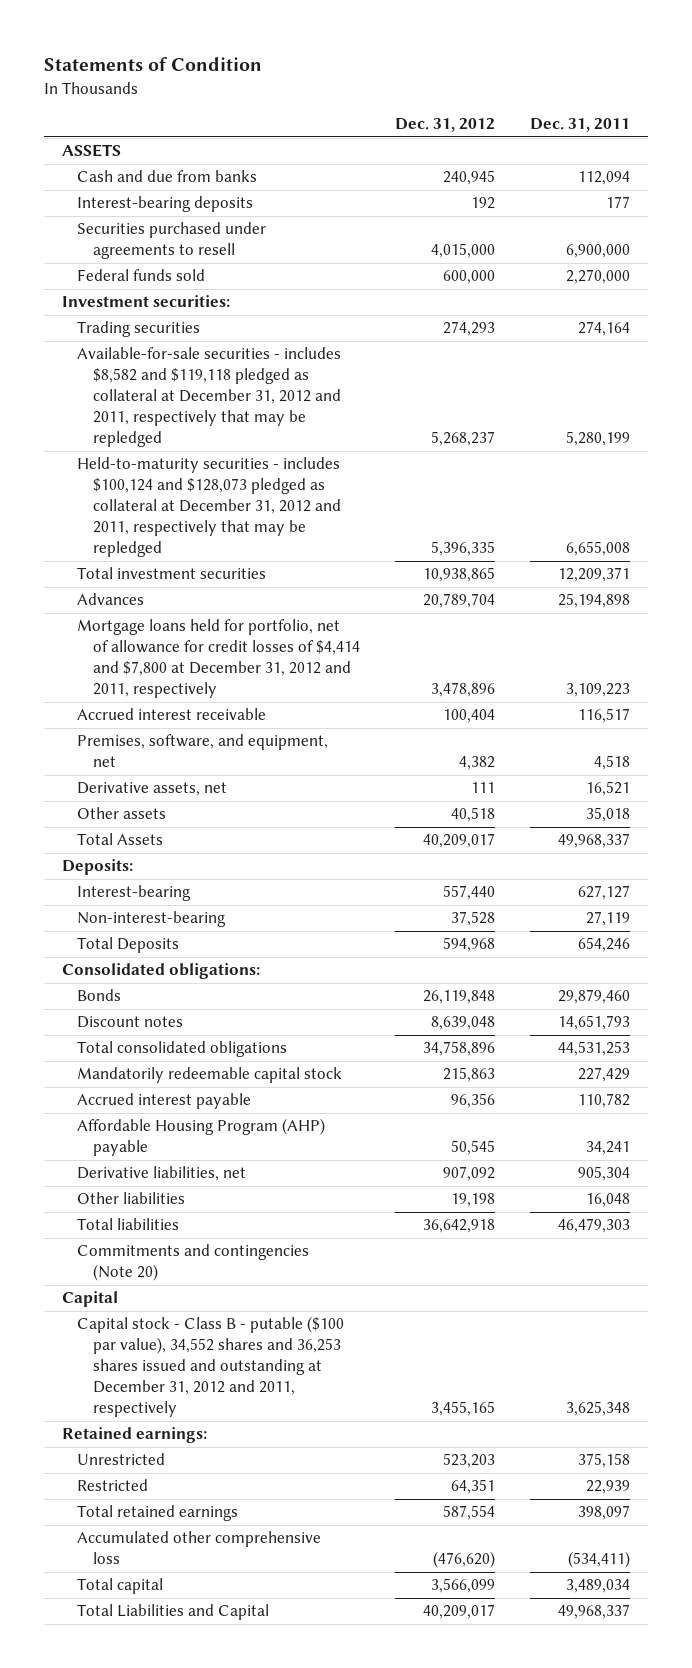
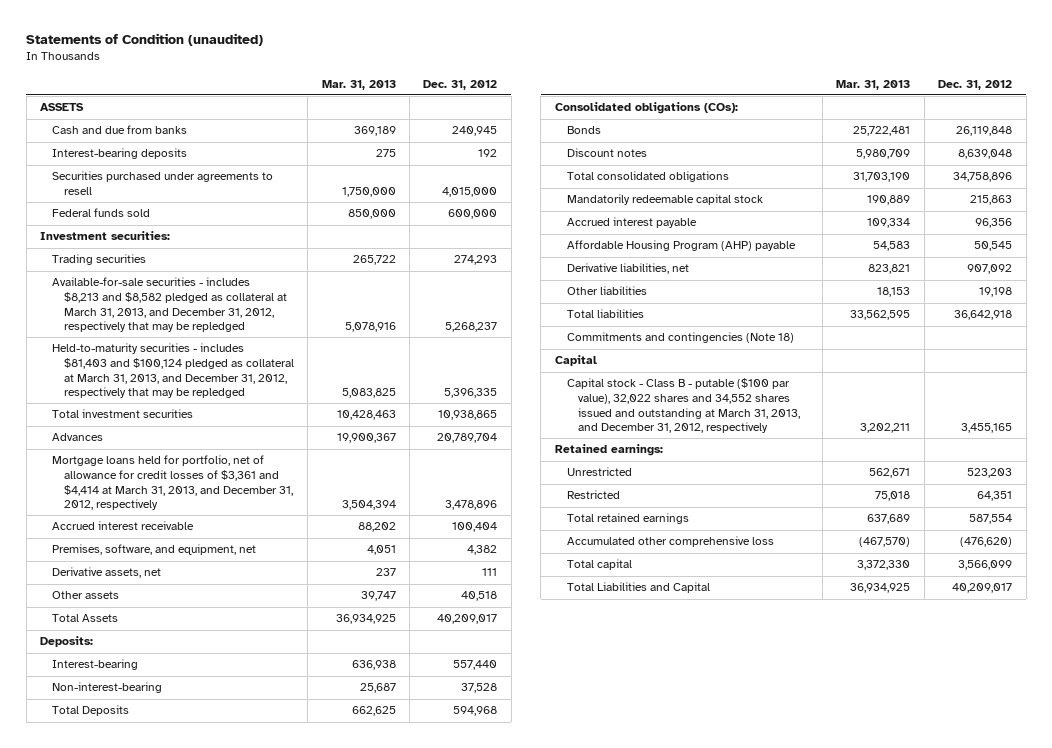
[44,56,263,71] Statements of Condition -> [26,33,264,47] Statements of Condition (unaudited)
[530,118,631,133] Dec. 31, 2011 -> none
none -> [321,79,396,90] Mar. 31, 2013
[77,347,342,448] Available-for-sale securities - includes $8,582 and $119,118 pledged as collateral at December 31, 2012 and 2011, respectively that may be repledged -> [51,277,287,333] Available-for-sale securities - includes $8,213 and $8,582 pledged as collateral at March 31, 2013, and December 31, 2012, respectively that may be repledged
[77,457,342,558] Held-to-maturity securities - includes $100,124 and $128,073 pledged as collateral at December 31, 2012 and 2011, respectively that may be repledged -> [51,343,294,399] Held-to-maturity securities - includes $81,403 and $100,124 pledged as collateral at March 31, 2013, and December 31, 2012, respectively that may be repledged
[77,619,361,699] Mortgage loans held for portfolio, net of allowance for credit losses of $4,414 and $7,800 at December 31, 2012 and 2011, respectively -> [51,455,293,511] Mortgage loans held for portfolio, net of allowance for credit losses of $3,361 and $4,414 at March 31, 2013, and December 31, 2012, respectively
[61,963,260,980] Consolidated obligations: -> [554,102,738,115] Consolidated obligations (COs):
[77,1244,310,1282] Commitments and contingencies (Note 20) -> [566,332,794,344] Commitments and contingencies (Note 18)
[77,1316,345,1418] Capital stock - Class B - putable ($100 par value), 34,552 shares and 36,253 shares issued and outstanding at December 31, 2012 and 2011, respectively -> [566,378,801,434] Capital stock - Class B - putable ($100 par value), 32,022 shares and 34,552 shares issued and outstanding at March 31, 2013, and December 31, 2012, respectively

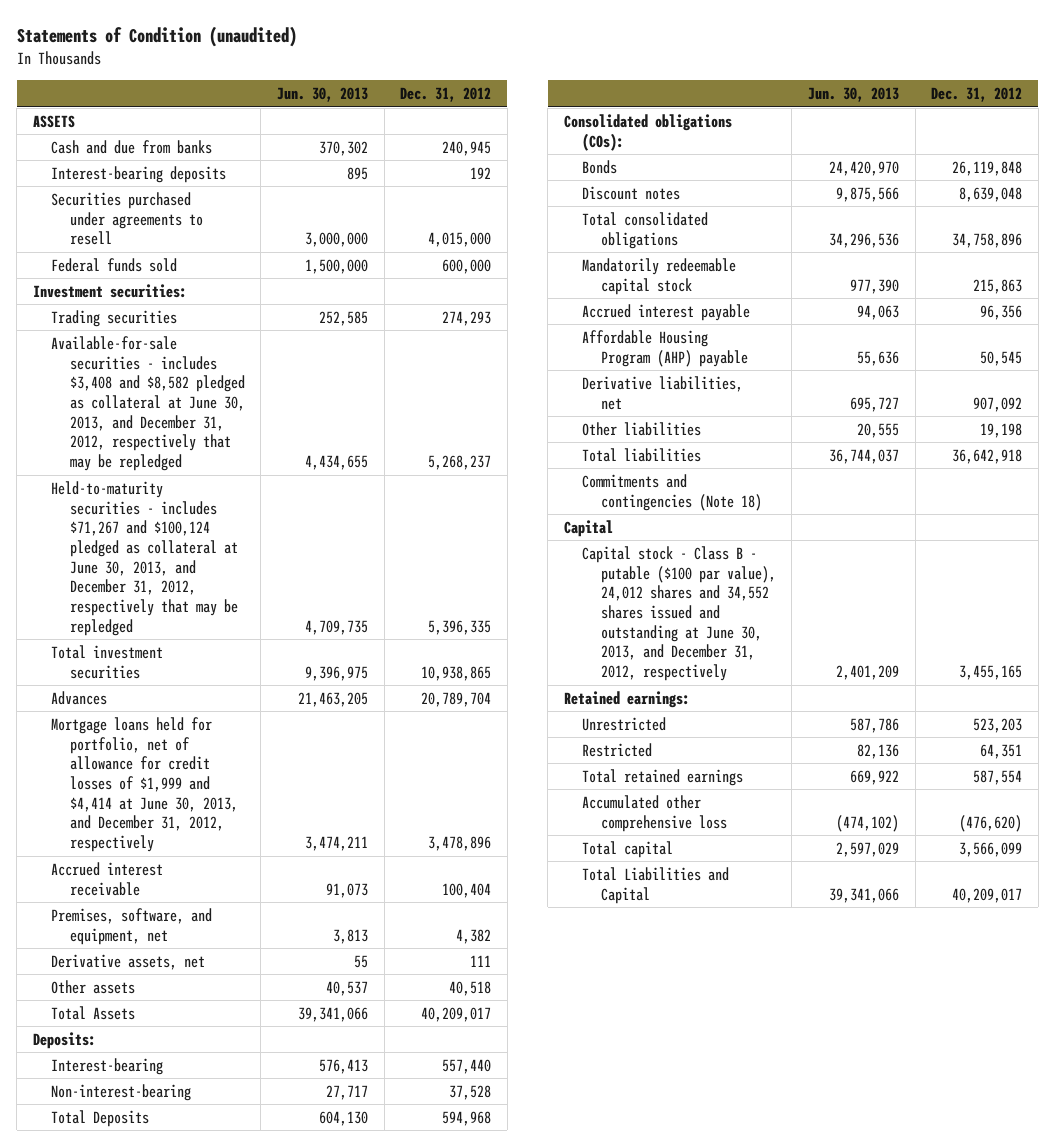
[321,79,396,90] Mar. 31, 2013 -> none
none -> [276,86,368,102] Jun. 30, 2013
[51,277,287,333] Available-for-sale securities - includes $8,213 and $8,582 pledged as collateral at March 31, 2013, and December 31, 2012, respectively that may be repledged -> [51,335,245,472] Available-for-sale securities - includes $3,408 and $8,582 pledged as collateral at June 30, 2013, and December 31, 2012, respectively that may be repledged
[51,343,294,399] Held-to-maturity securities - includes $81,403 and $100,124 pledged as collateral at March 31, 2013, and December 31, 2012, respectively that may be repledged -> [51,480,238,636] Held-to-maturity securities - includes $71,267 and $100,124 pledged as collateral at June 30, 2013, and December 31, 2012, respectively that may be repledged
[51,455,293,511] Mortgage loans held for portfolio, net of allowance for credit losses of $3,361 and $4,414 at March 31, 2013, and December 31, 2012, respectively -> [51,716,238,853] Mortgage loans held for portfolio, net of allowance for credit losses of $1,999 and $4,414 at June 30, 2013, and December 31, 2012, respectively
[566,378,801,434] Capital stock - Class B - putable ($100 par value), 32,022 shares and 34,552 shares issued and outstanding at March 31, 2013, and December 31, 2012, respectively -> [582,545,776,682] Capital stock - Class B - putable ($100 par value), 24,012 shares and 34,552 shares issued and outstanding at June 30, 2013, and December 31, 2012, respectively

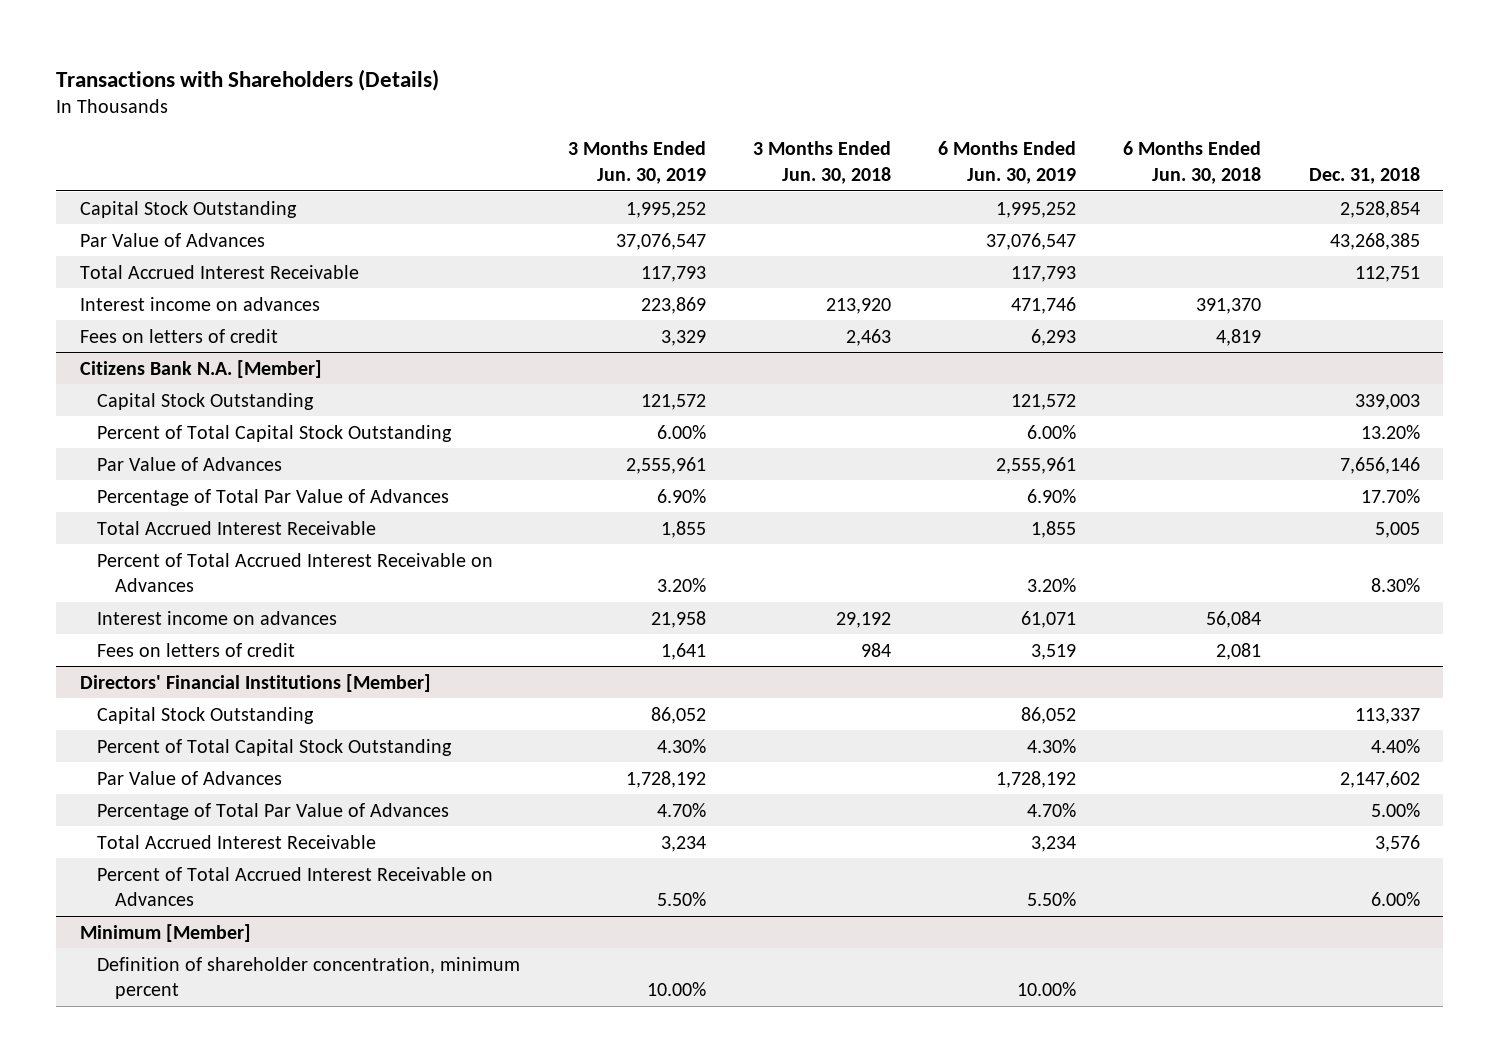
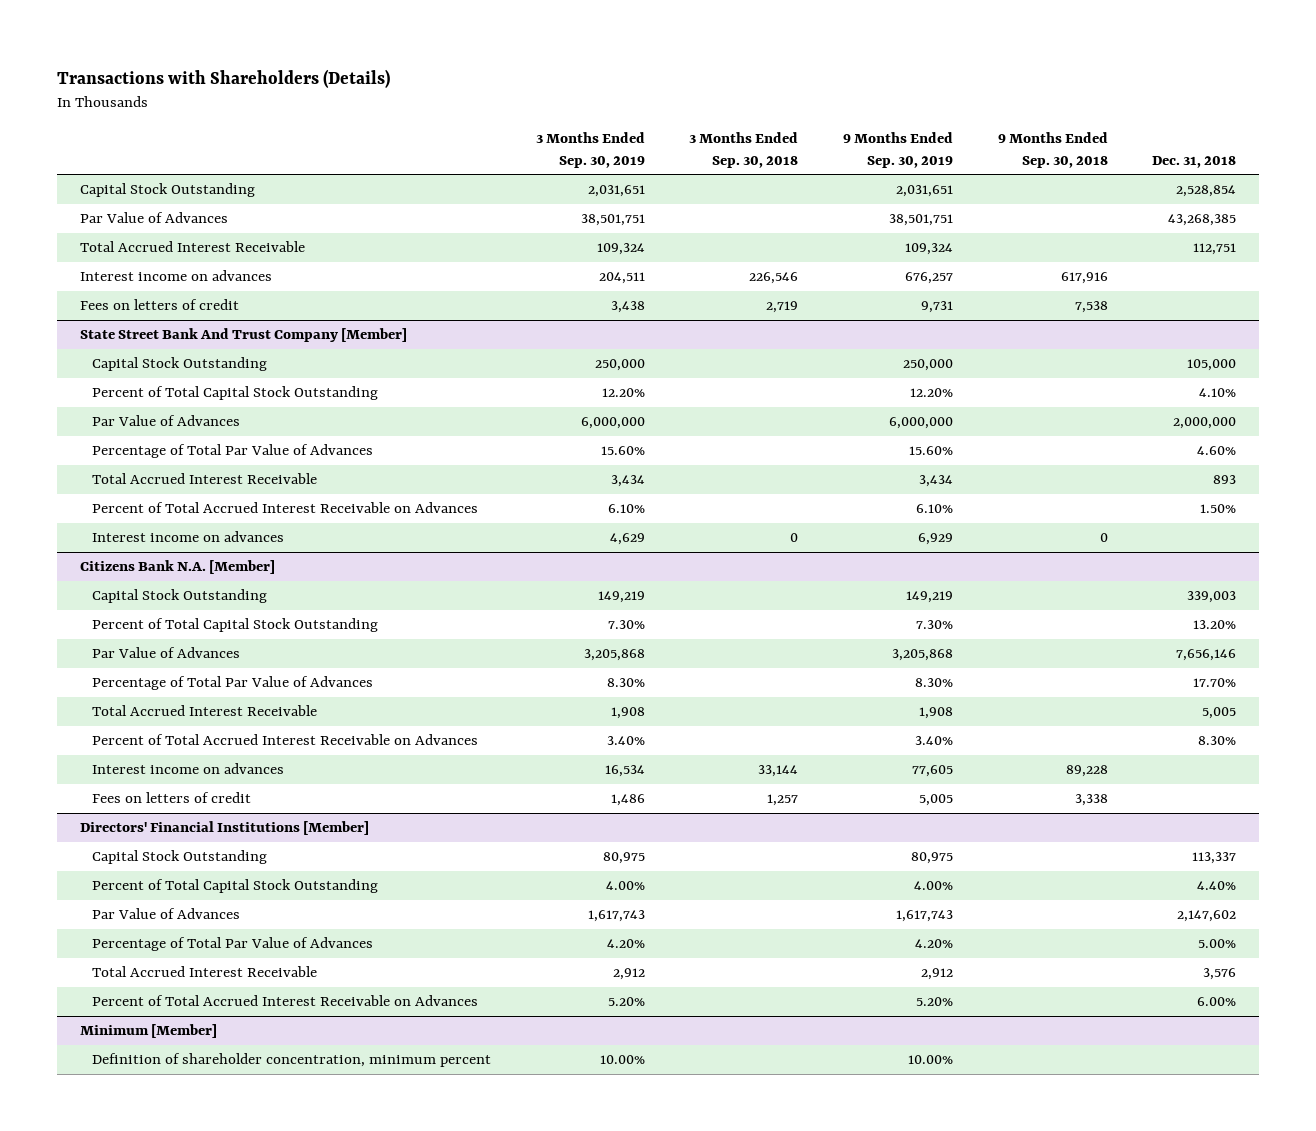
[567,141,706,184] 3 Months Ended Jun. 30, 2019 -> none
[752,141,891,184] 3 Months Ended Jun. 30, 2018 -> none
[938,141,1077,184] 6 Months Ended Jun. 30, 2019 -> none
[1123,141,1262,184] 6 Months Ended Jun. 30, 2018 -> none
none -> [535,131,645,168] 3 Months Ended Sep. 30, 2019
none -> [689,131,799,168] 3 Months Ended Sep. 30, 2018
none -> [842,131,953,168] 9 Months Ended Sep. 30, 2019
none -> [997,131,1108,168] 9 Months Ended Sep. 30, 2018
none -> [79,328,407,343] State Street Bank And Trust Company [Member]
none -> [91,357,267,372] Capital Stock Outstanding
none -> [91,386,378,401] Percent of Total Capital Stock Outstanding
none -> [91,415,240,427] Par Value of Advances
none -> [91,444,373,459] Percentage of Total Par Value of Advances
none -> [91,473,317,485] Total Accrued Interest Receivable
none -> [91,502,478,514] Percent of Total Accrued Interest Receivable on Advances
none -> [91,531,284,543] Interest income on advances

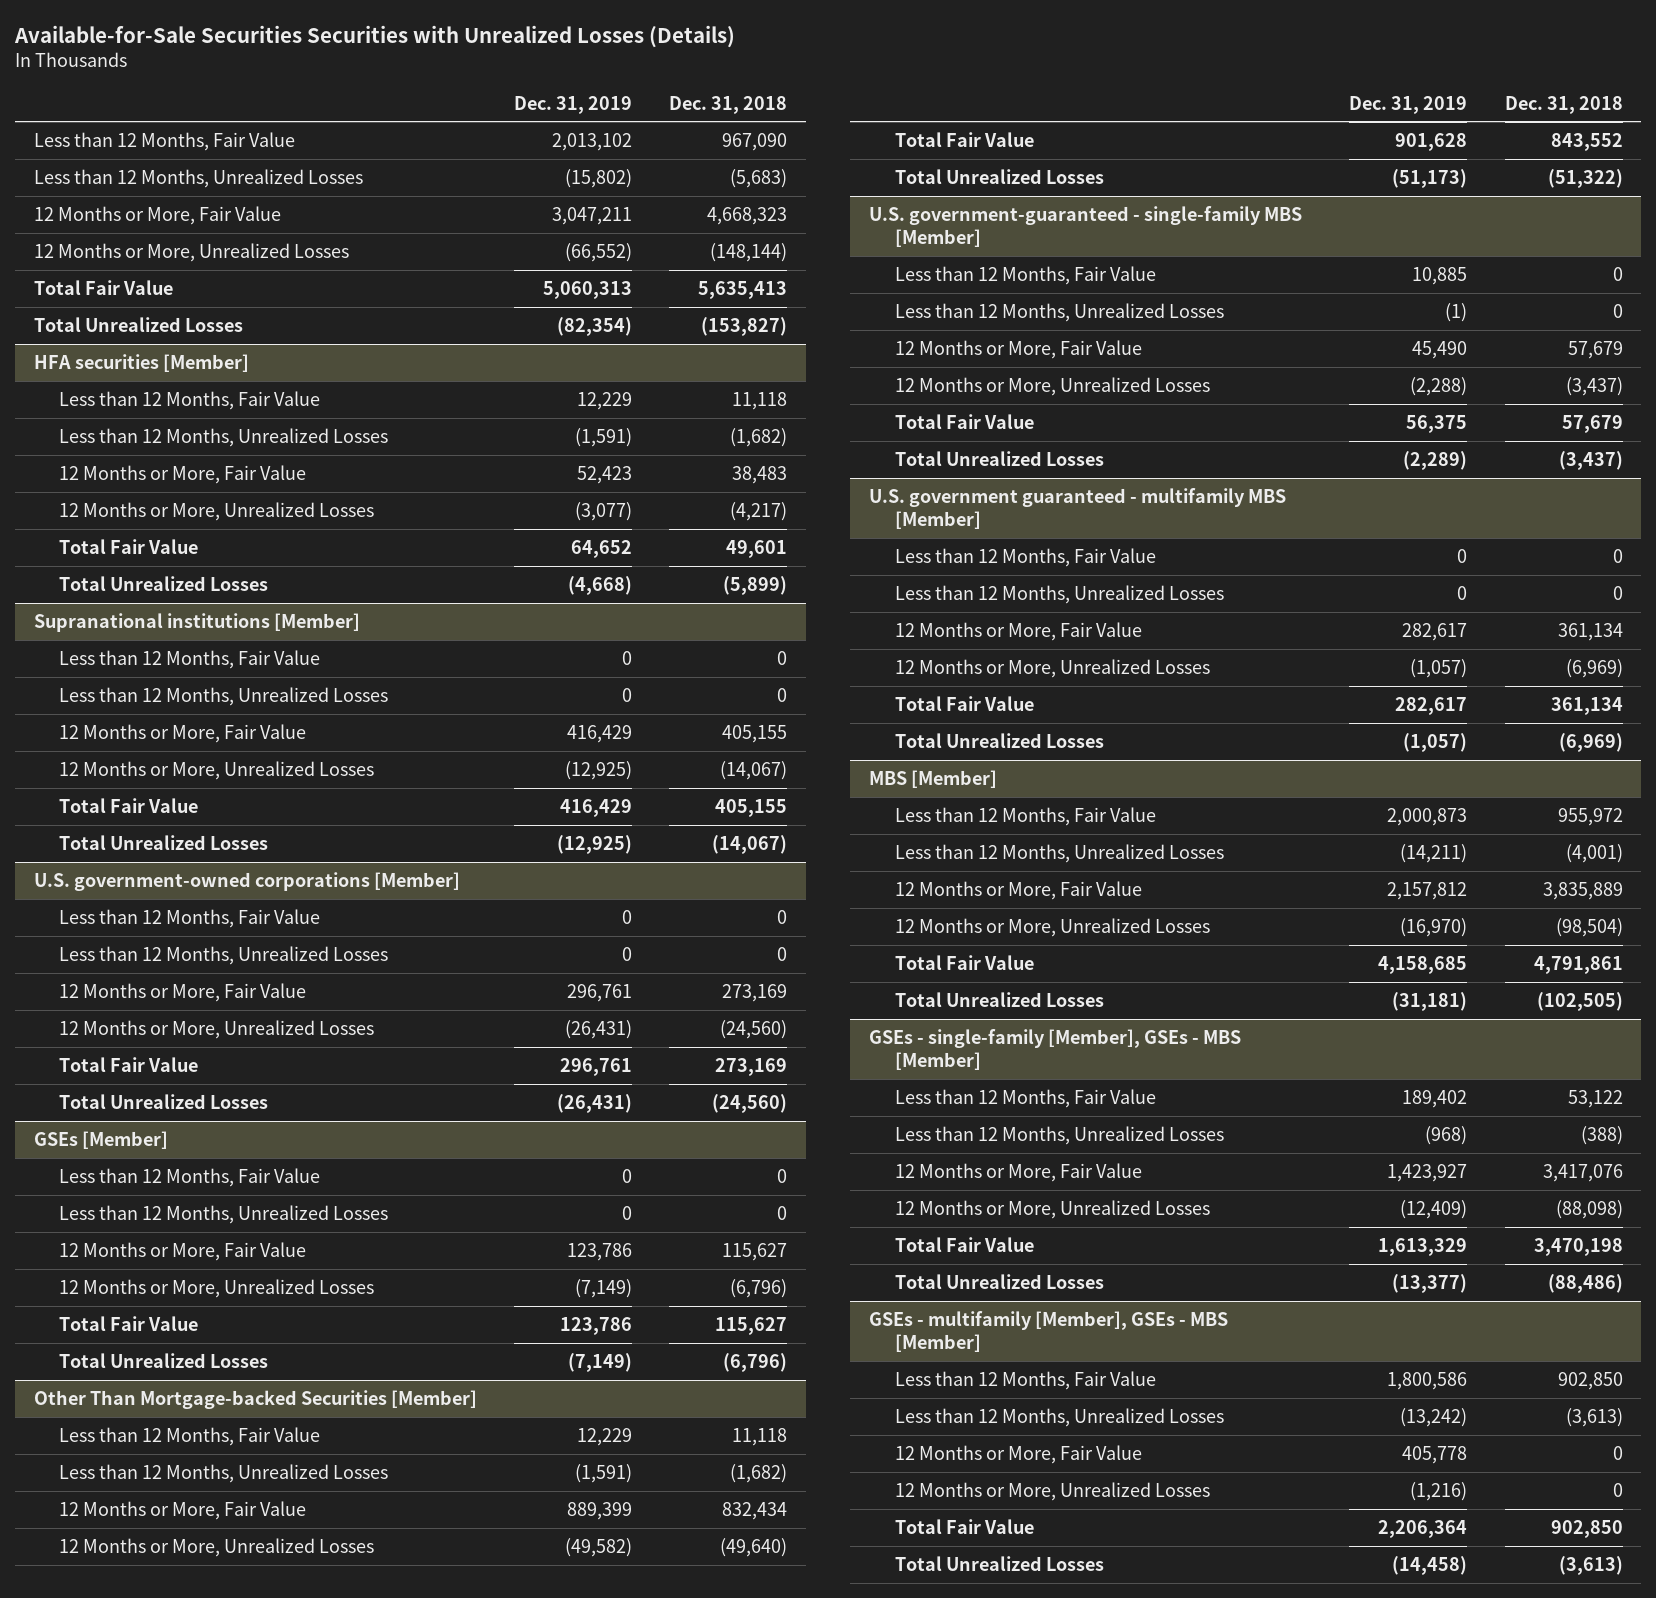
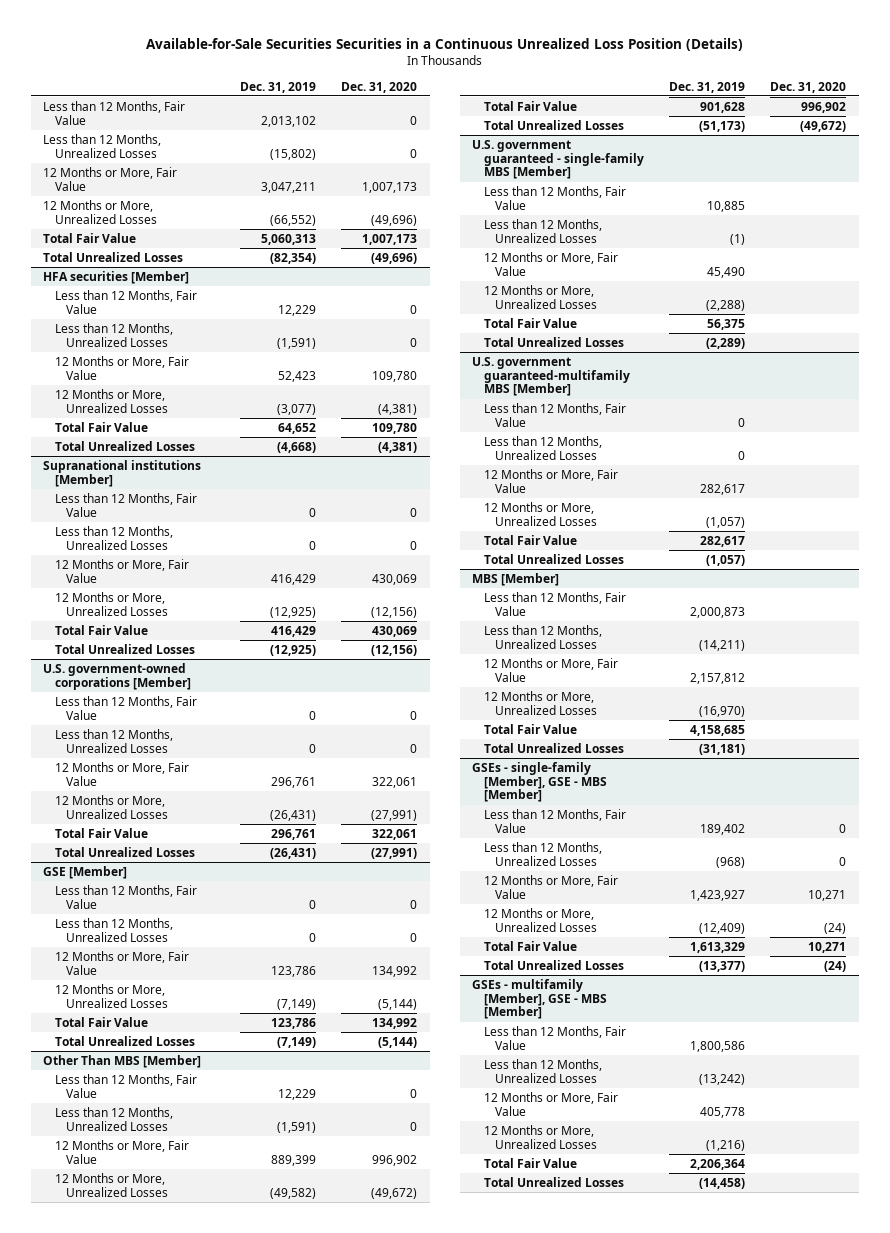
[13,24,735,48] Available-for-Sale Securities Securities with Unrealized Losses (Details) -> [145,38,743,52] Available-for-Sale Securities Securities in a Continuous Unrealized Loss Position (Details)
[669,95,788,114] Dec. 31, 2018 -> none
none -> [341,81,418,93] Dec. 31, 2020
[33,1131,168,1150] GSEs [Member] -> [43,865,128,879] GSE [Member]
[33,1390,477,1410] Other Than Mortgage-backed Securities [Member] -> [43,1054,202,1068] Other Than MBS [Member]
[869,206,1303,247] U.S. government-guaranteed - single-family MBS [Member] -> [472,139,644,180] U.S. government guaranteed - single-family MBS [Member]
[869,488,1287,529] U.S. government guaranteed - multifamily MBS [Member] -> [472,356,630,397] U.S. government guaranteed-multifamily MBS [Member]
[869,1029,1242,1070] GSEs - single-family [Member], GSEs - MBS [Member] -> [472,761,607,803] GSEs - single-family [Member], GSE - MBS [Member]
[869,1311,1229,1352] GSEs - multifamily [Member], GSEs - MBS [Member] -> [472,978,607,1020] GSEs - multifamily [Member], GSE - MBS [Member]

